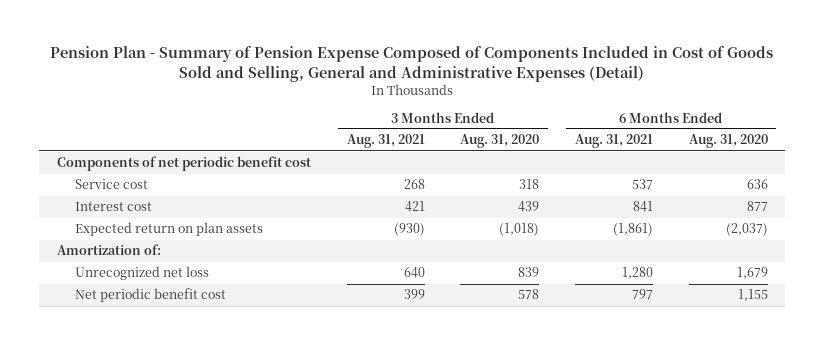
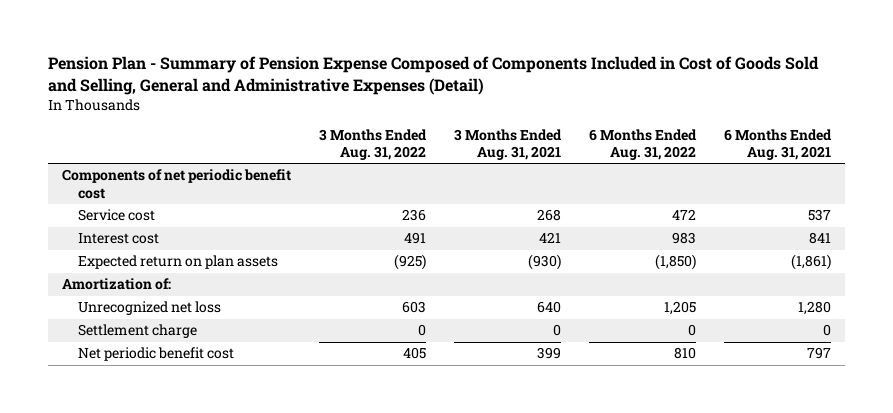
[460,134,540,149] Aug. 31, 2020 -> none
[688,134,768,149] Aug. 31, 2020 -> none
none -> [318,128,427,161] 3 Months Ended Aug. 31, 2022
none -> [589,128,698,161] 6 Months Ended Aug. 31, 2022
none -> [77,324,197,339] Settlement charge

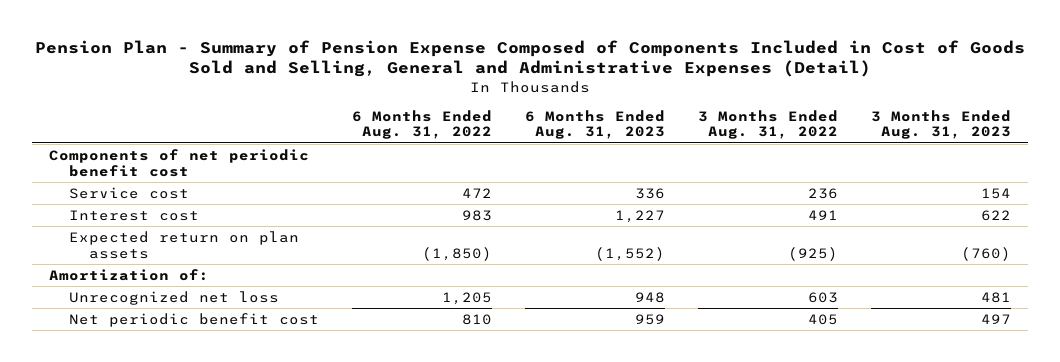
[454,128,563,161] 3 Months Ended Aug. 31, 2021 -> none
[724,128,833,161] 6 Months Ended Aug. 31, 2021 -> none
none -> [525,109,666,140] 6 Months Ended Aug. 31, 2023
none -> [871,109,1012,140] 3 Months Ended Aug. 31, 2023
[77,324,197,339] Settlement charge -> none

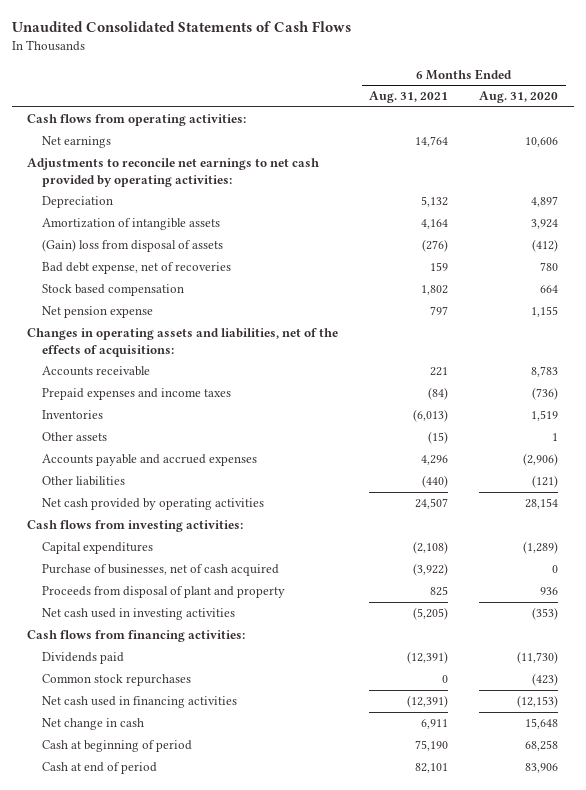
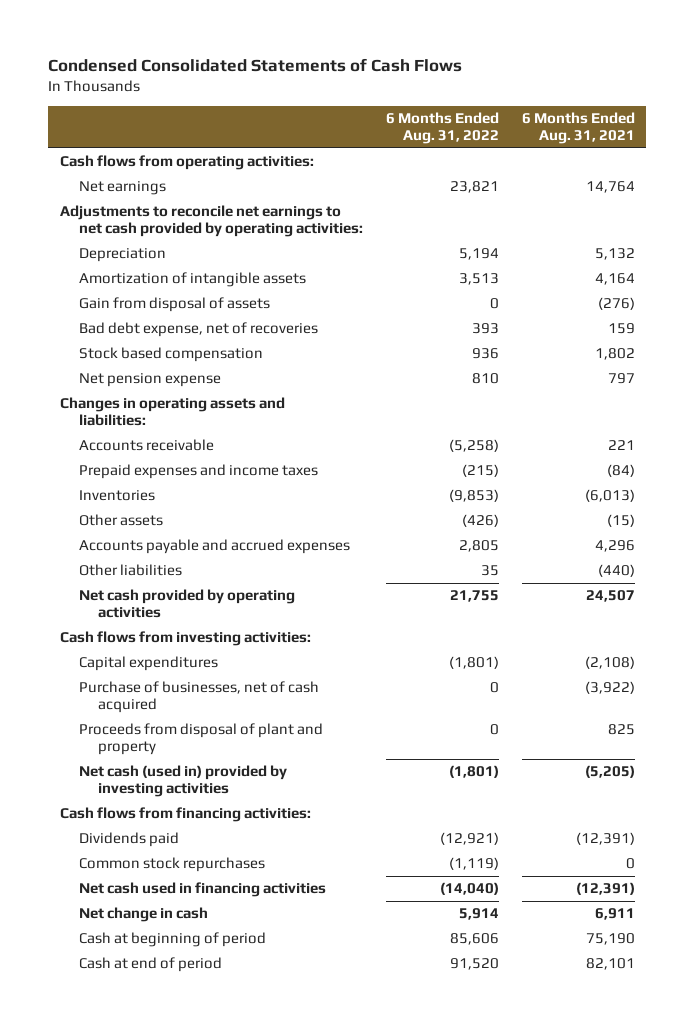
[11,21,351,33] Unaudited Consolidated Statements of Cash Flows -> [48,58,463,73] Condensed Consolidated Statements of Cash Flows
[479,91,559,104] Aug. 31, 2020 -> none
none -> [385,112,499,145] 6 Months Ended Aug. 31, 2022
[42,239,224,253] (Gain) loss from disposal of assets -> [78,297,270,313] Gain from disposal of assets
[27,328,339,357] Changes in operating assets and liabilities, net of the effects of acquisitions: -> [59,397,285,427] Changes in operating assets and liabilities:
[42,608,236,621] Net cash used in investing activities -> [78,765,287,798] Net cash (used in) provided by investing activities

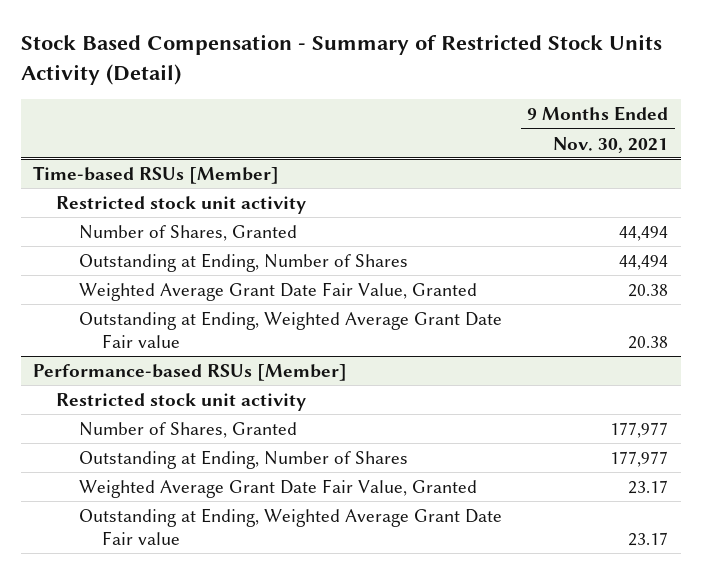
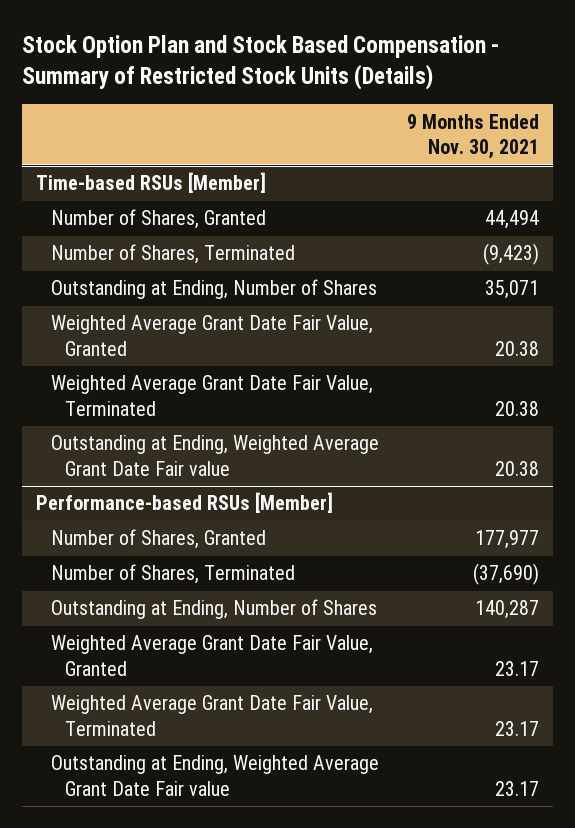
[20,34,662,86] Stock Based Compensation - Summary of Restricted Stock Units Activity (Detail) -> [21,35,499,91] Stock Option Plan and Stock Based Compensation - Summary of Restricted Stock Units (Details)
[56,195,307,214] Restricted stock unit activity -> none
none -> [50,244,295,265] Number of Shares, Terminated
[619,254,669,270] 44,494 -> [485,280,540,300] 35,071
none -> [50,375,373,416] Weighted Average Grant Date Fair Value, Terminated
[56,392,307,411] Restricted stock unit activity -> none
none -> [50,564,295,585] Number of Shares, Terminated
[610,450,669,467] 177,977 -> [475,600,540,620] 140,287
none -> [50,695,373,736] Weighted Average Grant Date Fair Value, Terminated

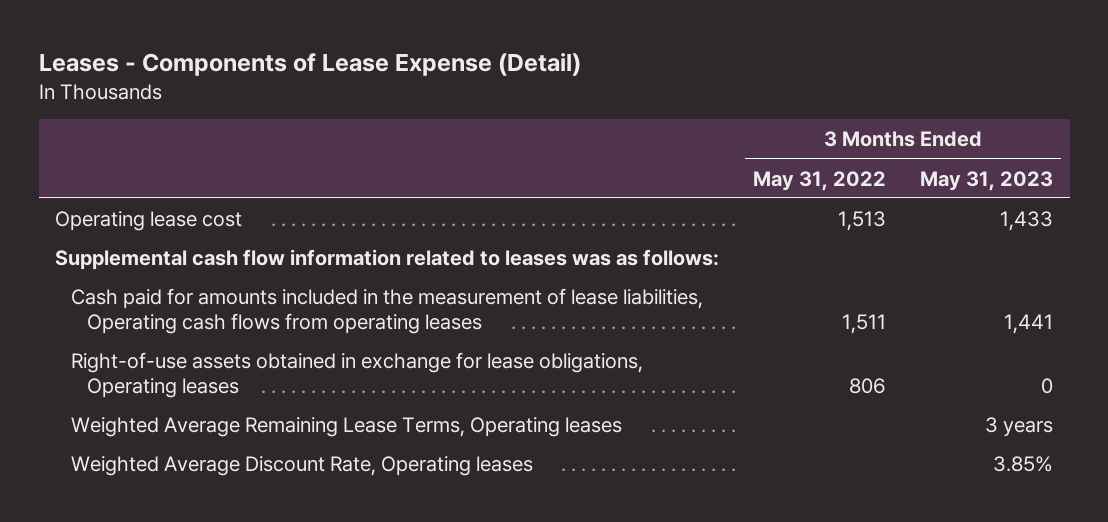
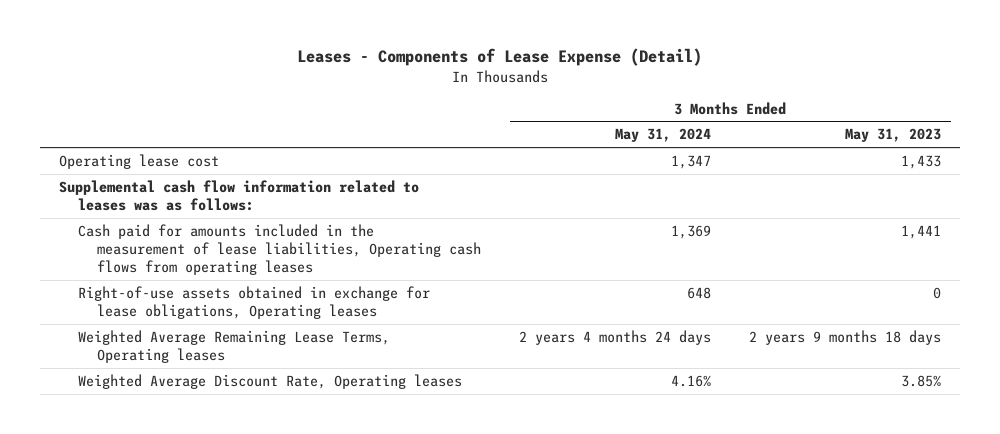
[753,170,887,191] May 31, 2022 -> none
none -> [615,128,712,143] May 31, 2024
[984,416,1053,437] 3 years -> [749,329,942,345] 2 years 9 months 18 days

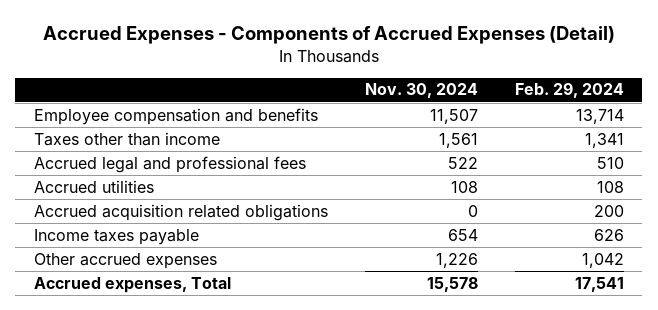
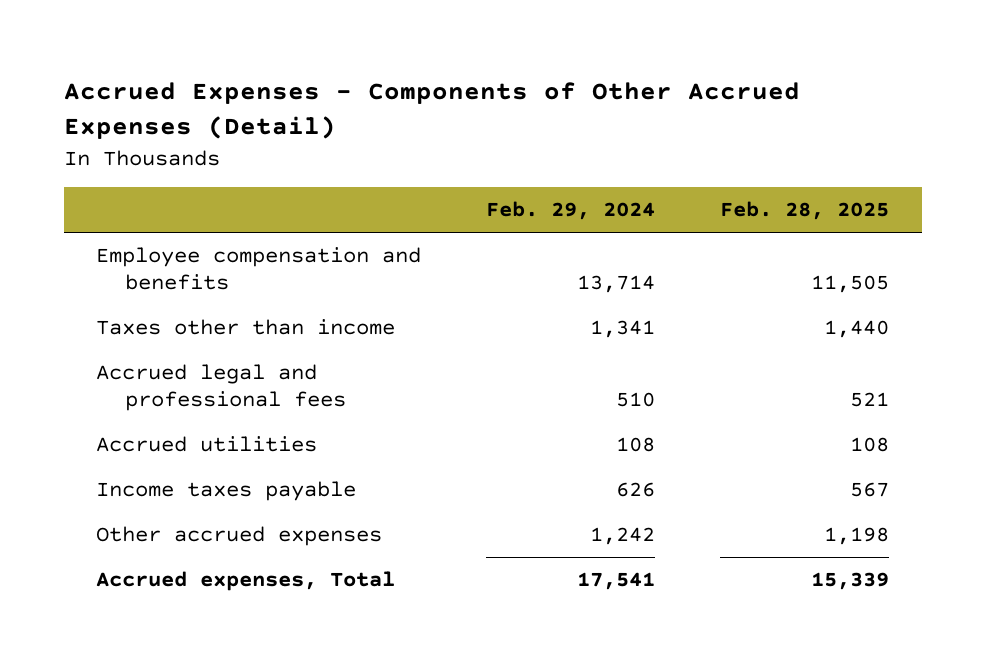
[42,25,615,44] Accrued Expenses - Components of Accrued Expenses (Detail) -> [63,81,800,140] Accrued Expenses - Components of Other Accrued Expenses (Detail)
[364,83,478,99] Nov. 30, 2024 -> none
none -> [720,201,890,221] Feb. 28, 2025
[33,203,328,221] Accrued acquisition related obligations -> none
[581,252,624,268] 1,042 -> [590,527,656,546] 1,242

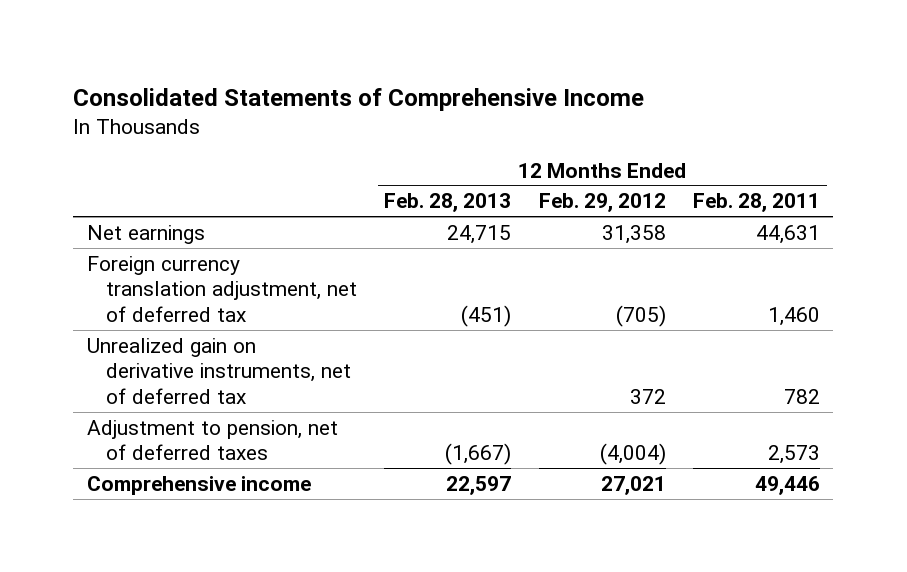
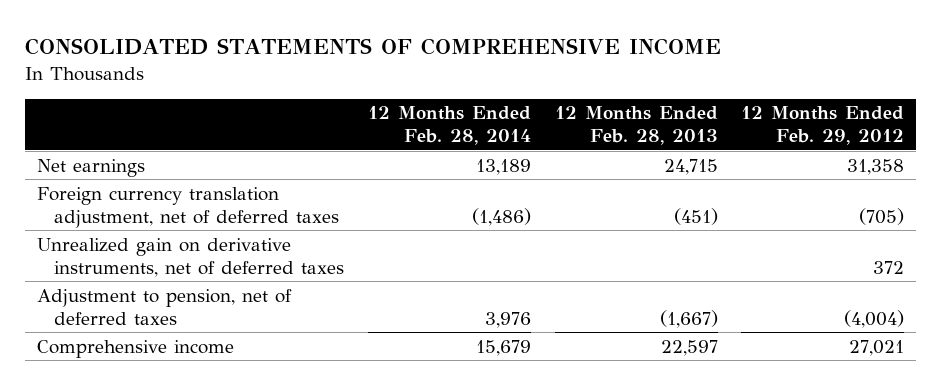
[73,87,645,111] Consolidated Statements of Comprehensive Income -> [24,38,721,56] CONSOLIDATED STATEMENTS OF COMPREHENSIVE INCOME
[692,193,820,213] Feb. 28, 2011 -> none
none -> [367,106,531,146] 12 Months Ended Feb. 28, 2014
[86,255,358,322] Foreign currency translation adjustment, net of deferred tax -> [36,186,340,228] Foreign currency translation adjustment, net of deferred taxes
[86,337,352,404] Unrealized gain on derivative instruments, net of deferred tax -> [36,237,345,277] Unrealized gain on derivative instruments, net of deferred taxes

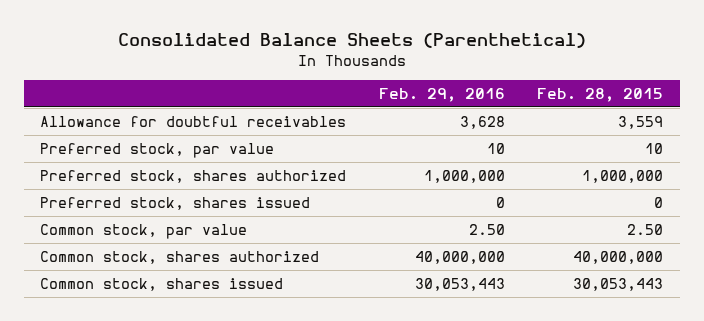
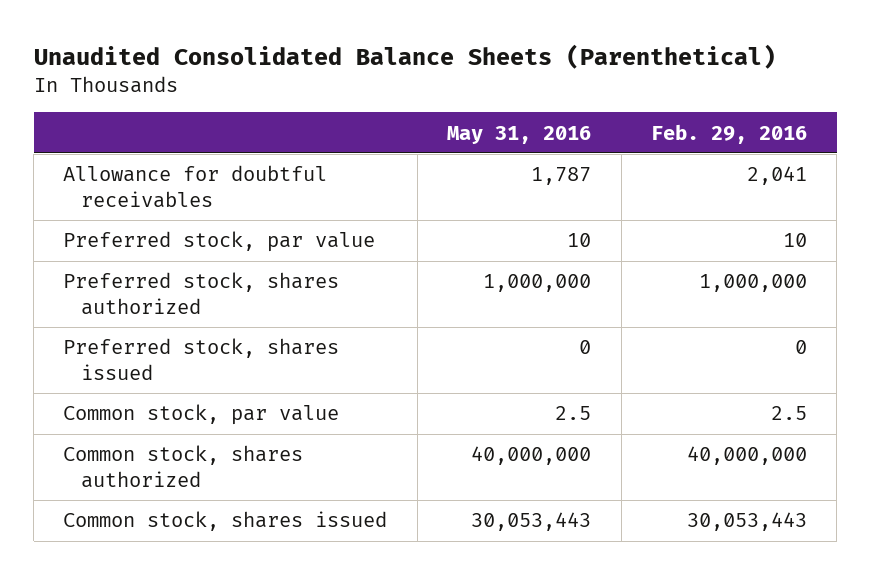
[117,33,586,49] Consolidated Balance Sheets (Parenthetical) -> [33,43,776,69] Unaudited Consolidated Balance Sheets (Parenthetical)
[537,87,664,102] Feb. 28, 2015 -> none
none -> [447,125,592,144] May 31, 2016
[459,115,505,129] 3,628 -> [746,166,807,186] 2,041
[468,223,505,235] 2.50 -> [770,406,807,421] 2.5

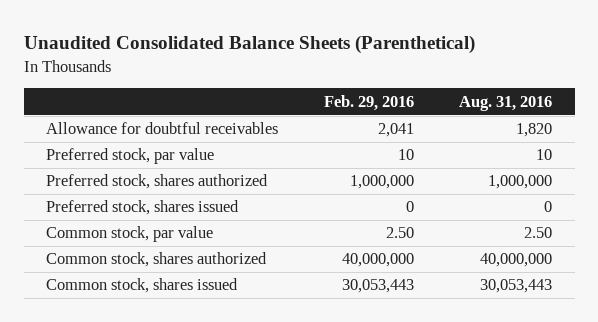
[447,125,592,144] May 31, 2016 -> none
none -> [459,95,553,111] Aug. 31, 2016
[770,406,807,421] 2.5 -> [385,227,414,239] 2.50

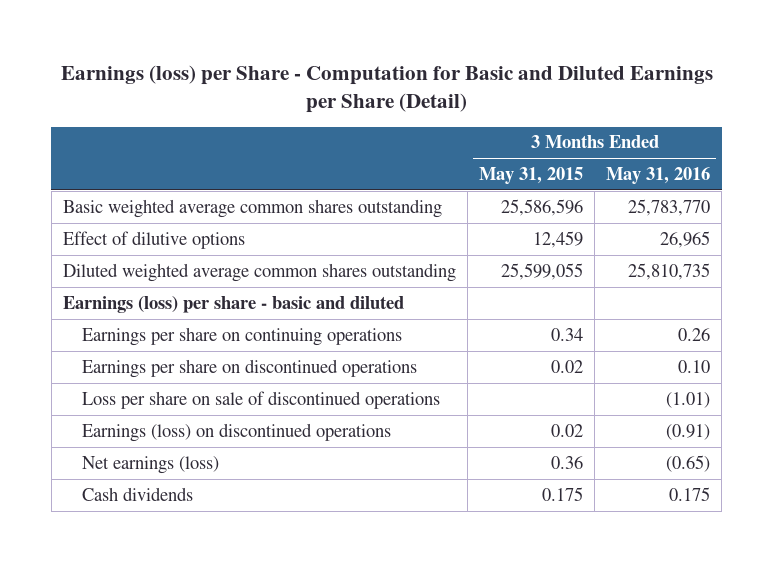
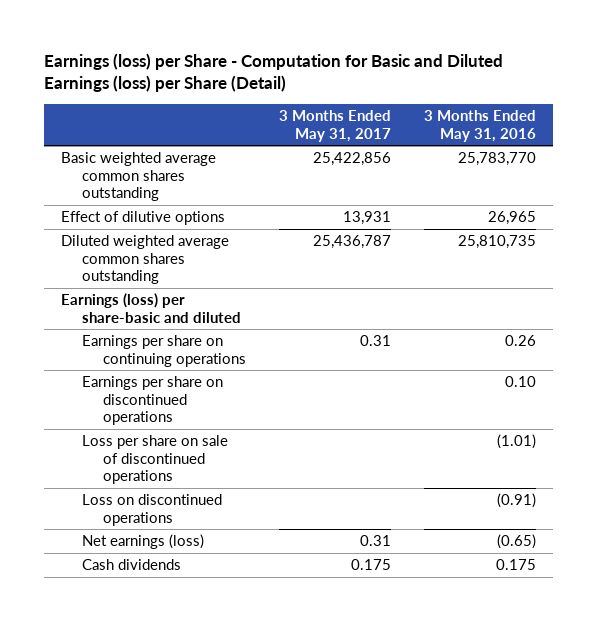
[60,64,713,114] Earnings (loss) per Share - Computation for Basic and Diluted Earnings per Share (Detail) -> [44,52,504,93] Earnings (loss) per Share - Computation for Basic and Diluted Earnings (loss) per Share (Detail)
[479,166,584,184] May 31, 2015 -> none
none -> [279,110,392,142] 3 Months Ended May 31, 2017
[62,295,404,313] Earnings (loss) per share - basic and diluted -> [60,293,241,323] Earnings (loss) per share-basic and diluted
[82,422,392,442] Earnings (loss) on discontinued operations -> [81,494,222,526] Loss on discontinued operations

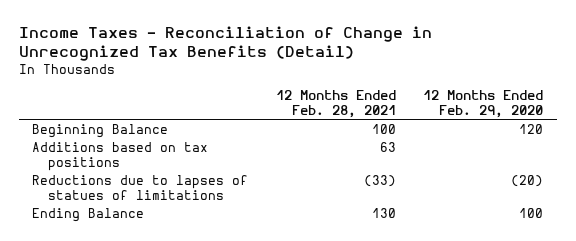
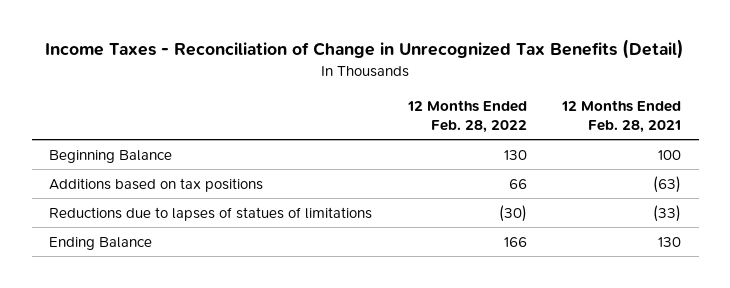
[423,90,544,118] 12 Months Ended Feb. 29, 2020 -> none
none -> [406,99,527,133] 12 Months Ended Feb. 28, 2022
[379,141,396,152] 63 -> [652,175,681,193] (63)

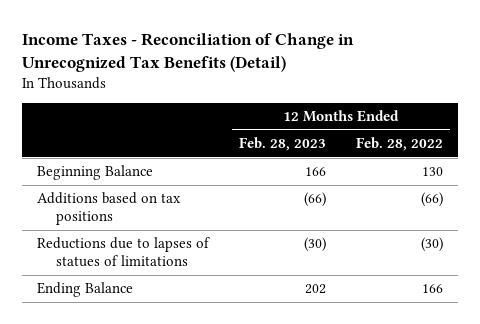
[560,99,681,133] 12 Months Ended Feb. 28, 2021 -> none
none -> [239,137,327,152] Feb. 28, 2023
[508,178,527,189] 66 -> [420,192,443,208] (66)

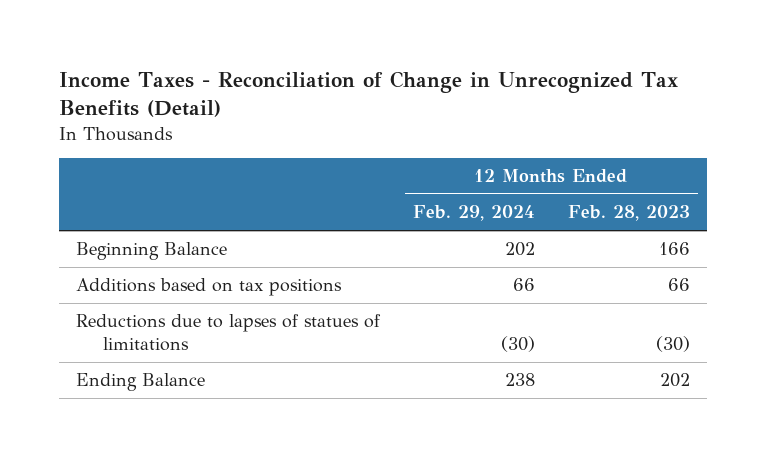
[355,137,443,152] Feb. 28, 2022 -> none
none -> [412,205,535,222] Feb. 29, 2024
[304,192,327,208] (66) -> [668,278,691,292] 66

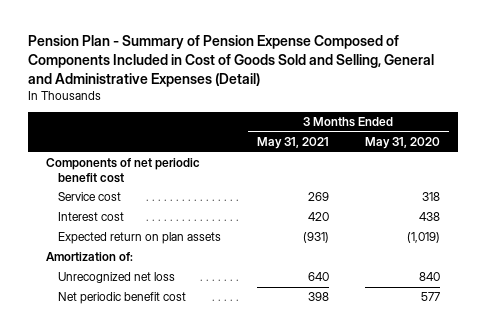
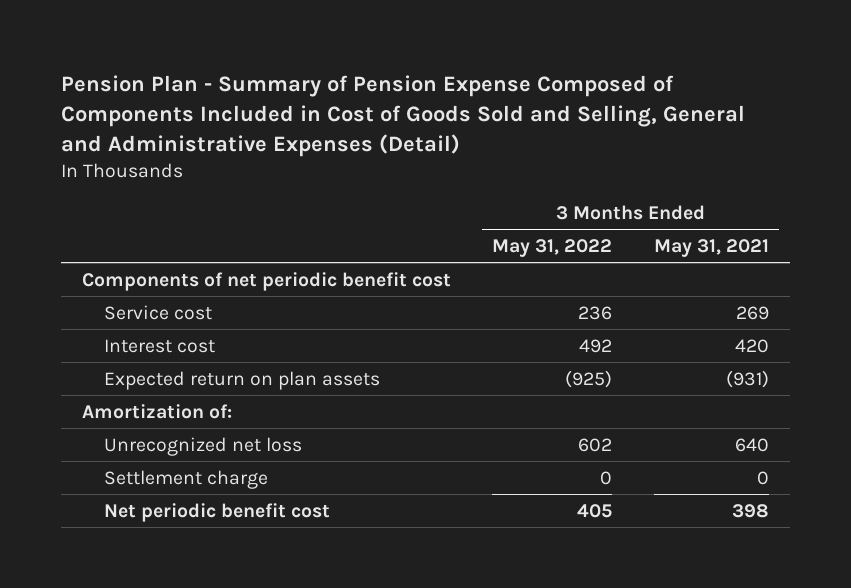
[364,137,440,150] May 31, 2020 -> none
none -> [492,238,613,257] May 31, 2022
none -> [103,469,268,489] Settlement charge

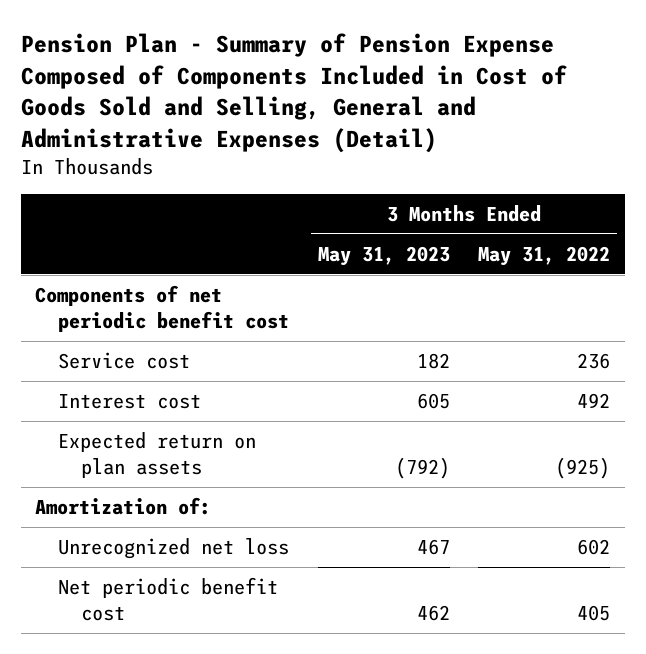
[653,238,769,257] May 31, 2021 -> none
none -> [317,245,450,266] May 31, 2023
[103,469,268,489] Settlement charge -> none

